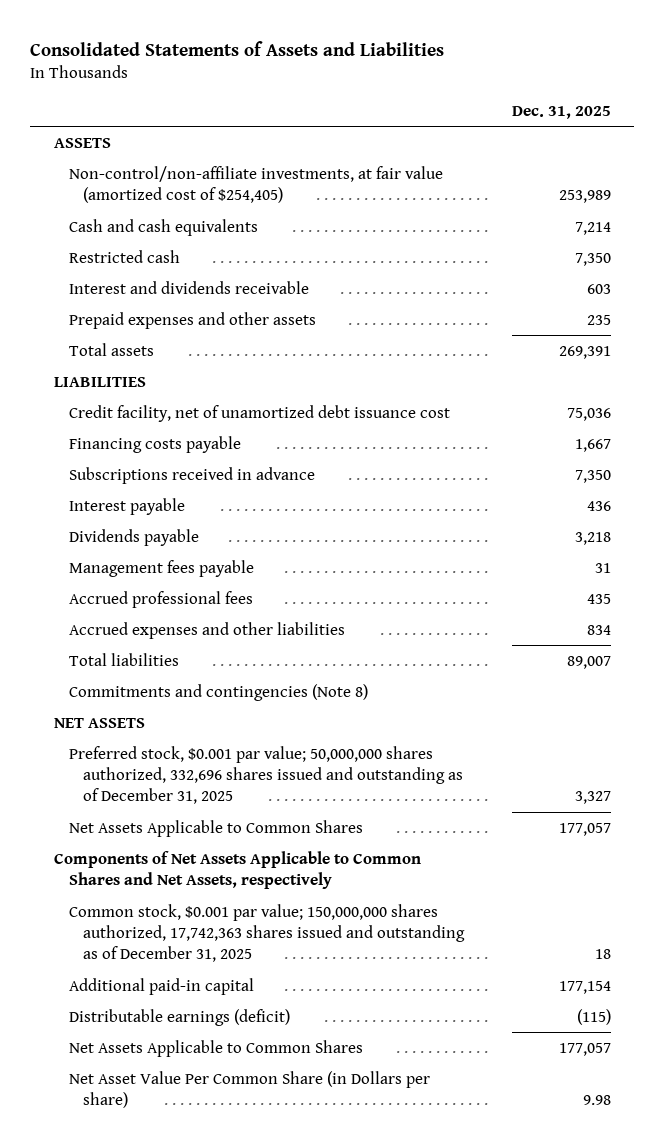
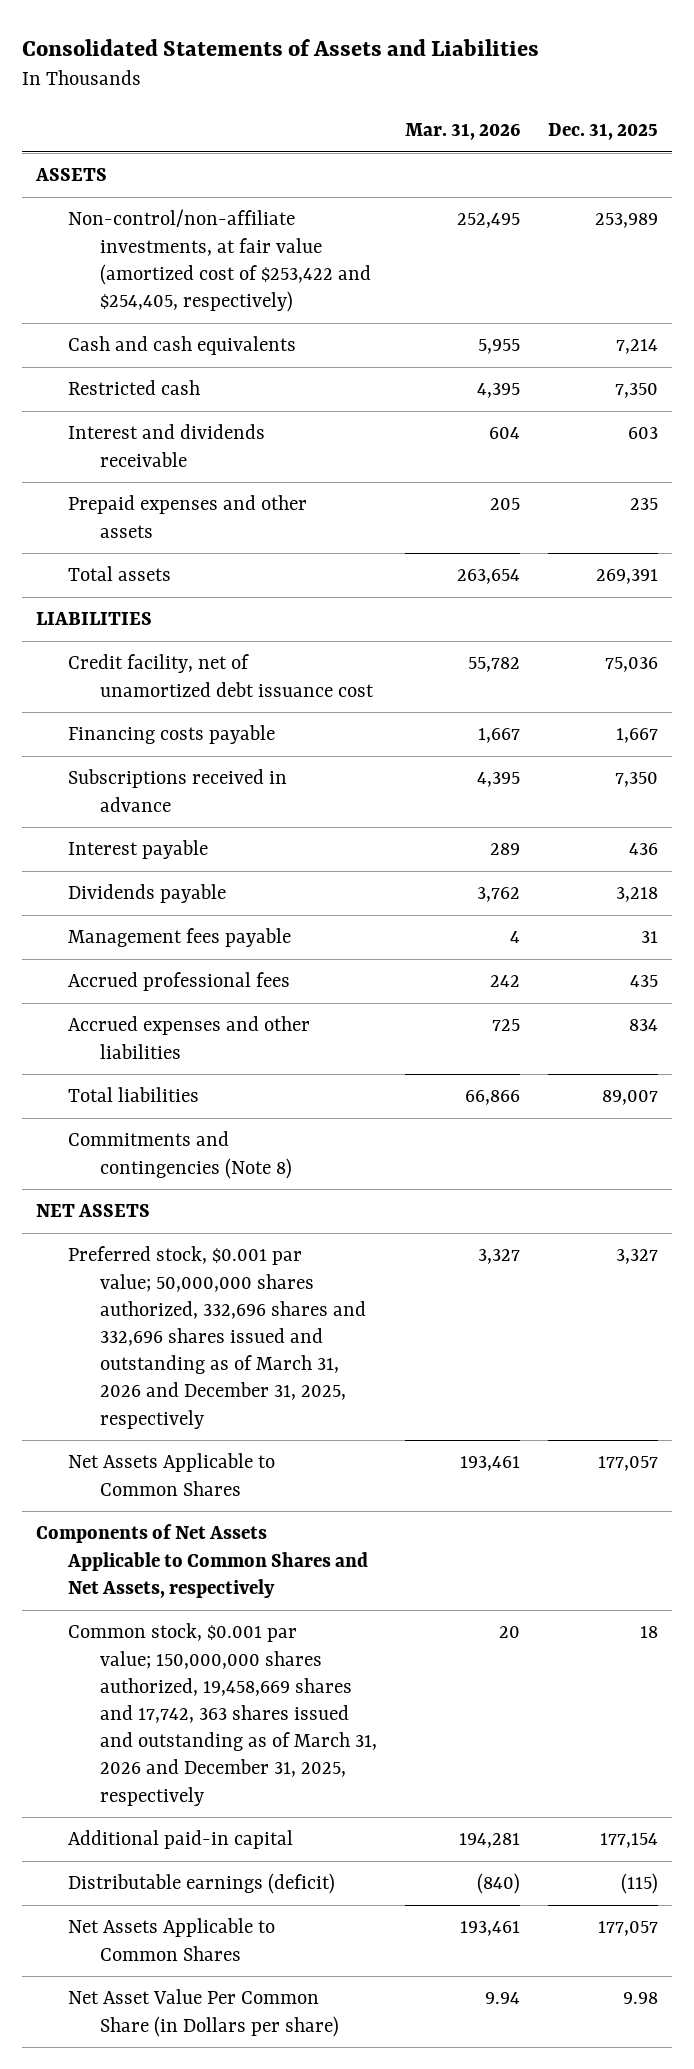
none -> [405,122,521,140] Mar. 31, 2026
[68,165,443,204] Non-control/non-affiliate investments, at fair value (amortized cost of $254,405) -> [67,209,372,312] Non-control/non-affiliate investments, at fair value (amortized cost of $253,422 and $254,405, respectively)
[68,745,464,805] Preferred stock, $0.001 par value; 50,000,000 shares authorized, 332,696 shares issued and outstanding as of December 31, 2025 -> [67,1246,367,1429] Preferred stock, $0.001 par value; 50,000,000 shares authorized, 332,696 shares and 332,696 shares issued and outstanding as of March 31, 2026 and December 31, 2025, respectively
[68,903,466,963] Common stock, $0.001 par value; 150,000,000 shares authorized, 17,742,363 shares issued and outstanding as of December 31, 2025 -> [67,1623,378,1806] Common stock, $0.001 par value; 150,000,000 shares authorized, 19,458,669 shares and 17,742, 363 shares issued and outstanding as of March 31, 2026 and December 31, 2025, respectively

